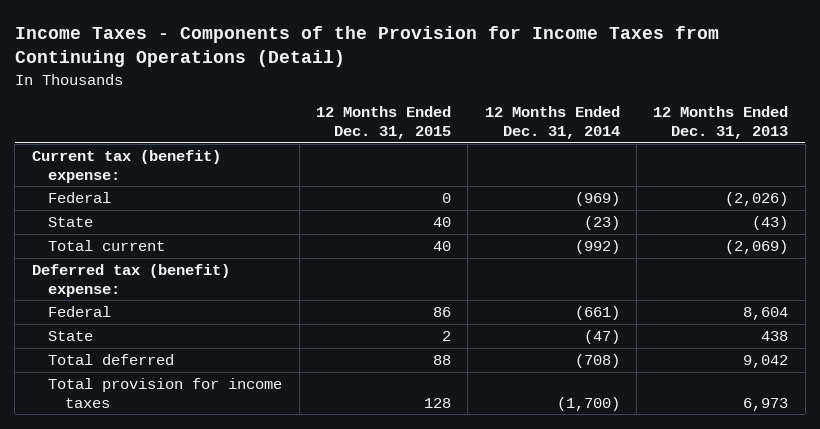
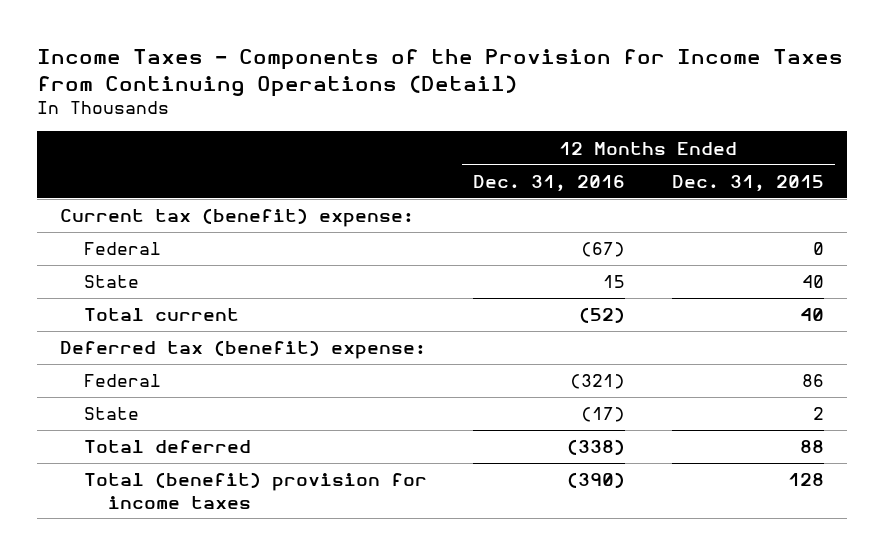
[484,106,620,139] 12 Months Ended Dec. 31, 2014 -> none
[653,106,789,139] 12 Months Ended Dec. 31, 2013 -> none
none -> [473,174,626,192] Dec. 31, 2016
[48,378,283,408] Total provision for income taxes -> [83,472,427,509] Total (benefit) provision for income taxes

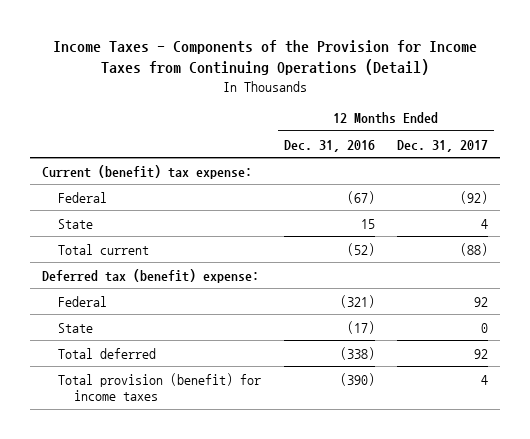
[671,174,824,192] Dec. 31, 2015 -> none
none -> [397,139,489,152] Dec. 31, 2017
[59,208,414,228] Current tax (benefit) expense: -> [41,164,252,179] Current (benefit) tax expense:
[83,472,427,509] Total (benefit) provision for income taxes -> [57,372,261,401] Total provision (benefit) for income taxes

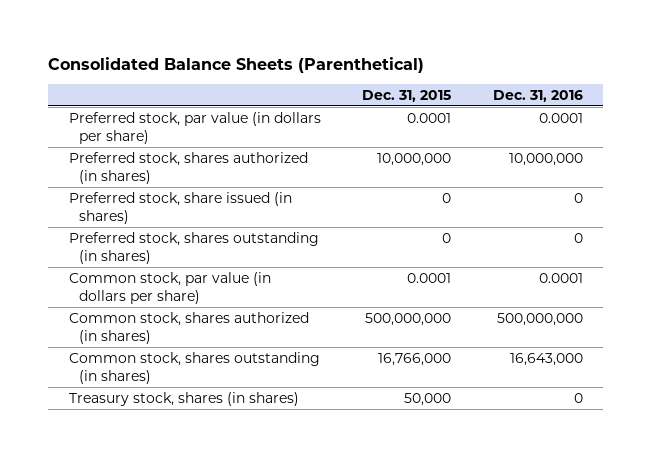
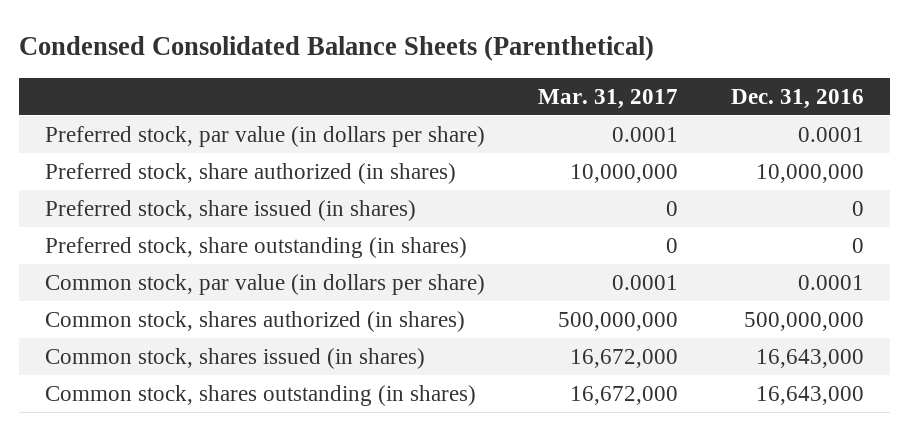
[48,57,425,74] Consolidated Balance Sheets (Parenthetical) -> [18,35,654,61] Condensed Consolidated Balance Sheets (Parenthetical)
[362,89,452,102] Dec. 31, 2015 -> none
none -> [537,88,678,109] Mar. 31, 2017
[69,151,309,184] Preferred stock, shares authorized (in shares) -> [45,163,457,185] Preferred stock, share authorized (in shares)
[69,231,320,264] Preferred stock, shares outstanding (in shares) -> [45,237,468,259] Preferred stock, share outstanding (in shares)
none -> [45,348,426,370] Common stock, shares issued (in shares)
[69,391,300,406] Treasury stock, shares (in shares) -> none

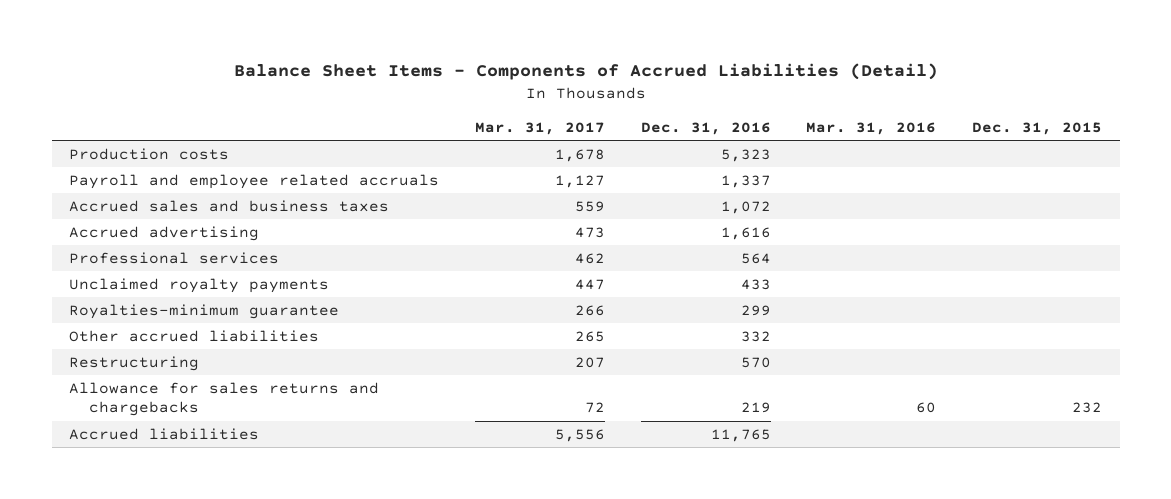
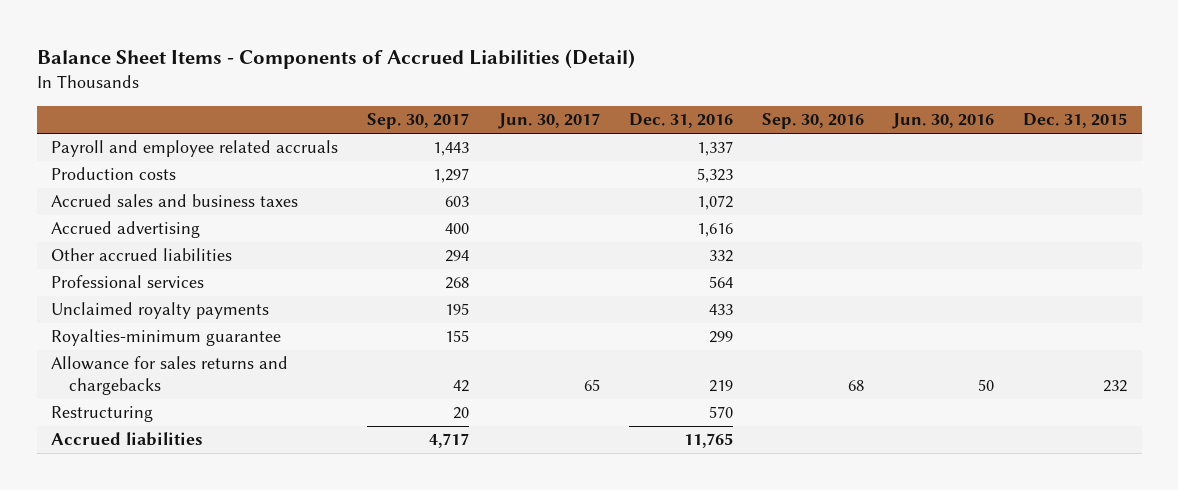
[475,121,606,135] Mar. 31, 2017 -> none
[806,121,937,135] Mar. 31, 2016 -> none
none -> [367,113,470,130] Sep. 30, 2017
none -> [497,113,600,130] Jun. 30, 2017
none -> [761,113,864,130] Sep. 30, 2016
none -> [891,113,994,130] Jun. 30, 2016
[69,147,230,160] Production costs -> [51,167,177,181] Production costs
[69,329,320,342] Other accrued liabilities -> [51,248,233,262] Other accrued liabilities
[69,355,200,371] Restructuring -> [51,406,154,423] Restructuring

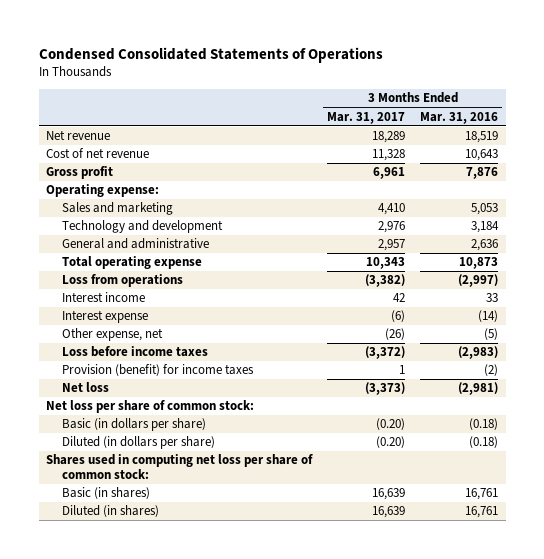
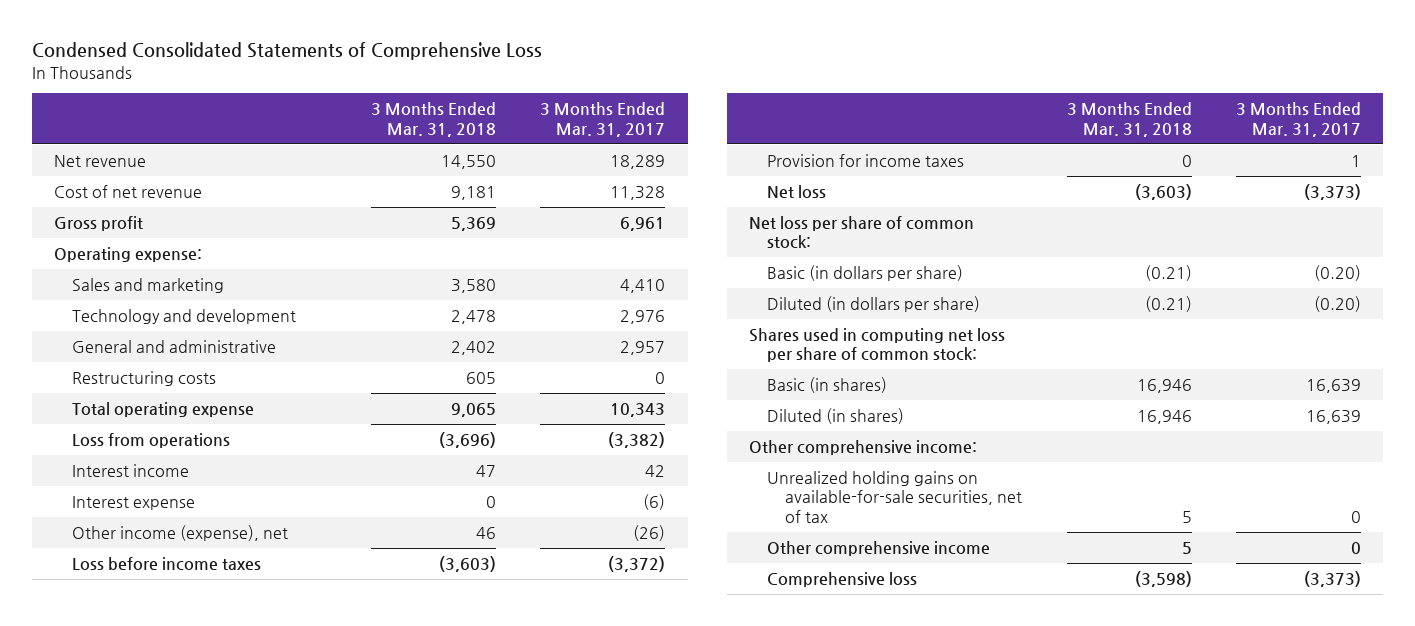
[38,46,383,63] Condensed Consolidated Statements of Operations -> [31,42,542,61] Condensed Consolidated Statements of Comprehensive Loss
[420,111,499,124] Mar. 31, 2016 -> none
none -> [370,102,496,137] 3 Months Ended Mar. 31, 2018
none -> [71,370,216,386] Restructuring costs
[61,328,163,342] Other expense, net -> [71,524,288,541] Other income (expense), net
[61,364,254,377] Provision (benefit) for income taxes -> [767,153,965,167] Provision for income taxes
none -> [749,439,978,455] Other comprehensive income:
none -> [767,470,1023,523] Unrealized holding gains on available-for-sale securities, net of tax
none -> [767,540,991,556] Other comprehensive income
none -> [767,571,918,587] Comprehensive loss

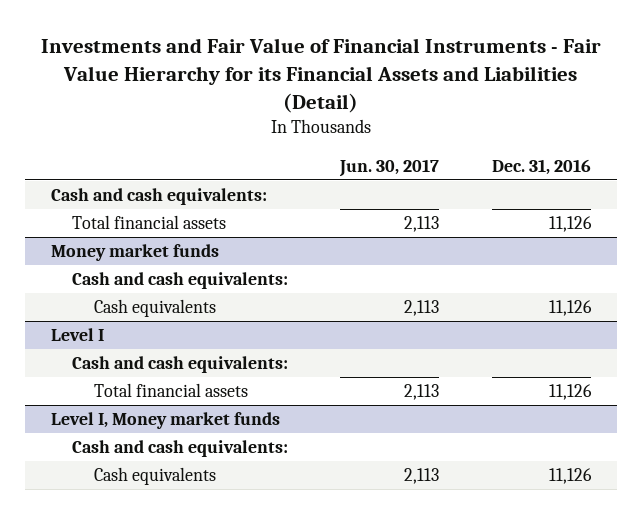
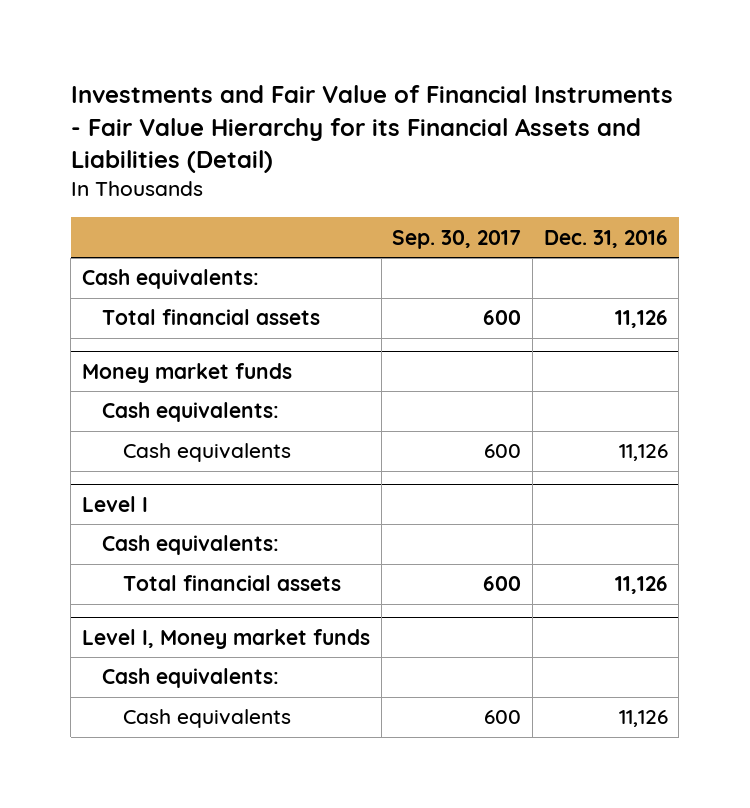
[339,158,440,177] Jun. 30, 2017 -> none
none -> [392,229,522,249] Sep. 30, 2017
[50,188,267,206] Cash and cash equivalents: -> [82,269,260,290] Cash equivalents:
[72,272,289,290] Cash and cash equivalents: -> [102,402,280,423] Cash equivalents:
[72,356,289,374] Cash and cash equivalents: -> [102,535,280,556] Cash equivalents:
[72,440,289,458] Cash and cash equivalents: -> [102,668,280,689] Cash equivalents:

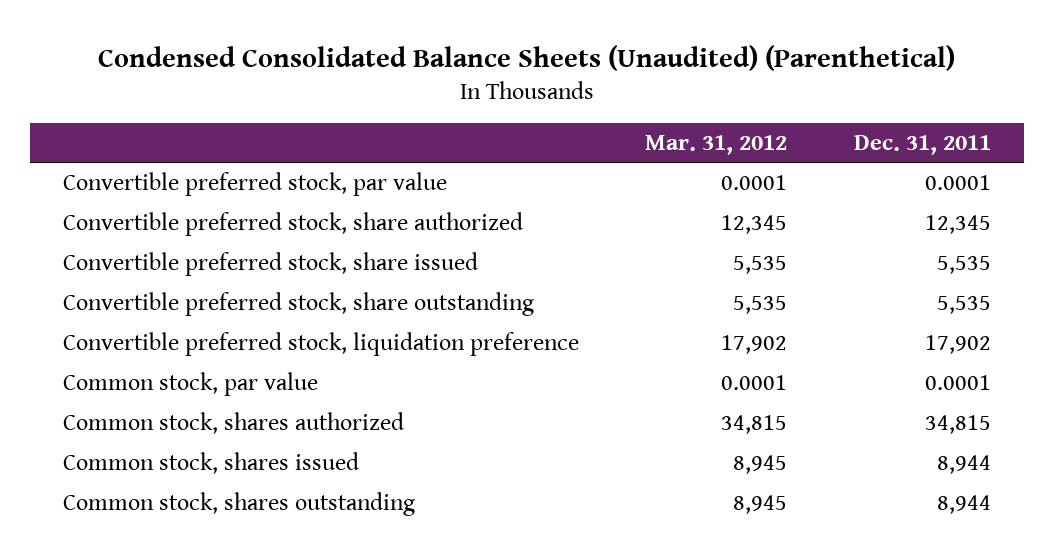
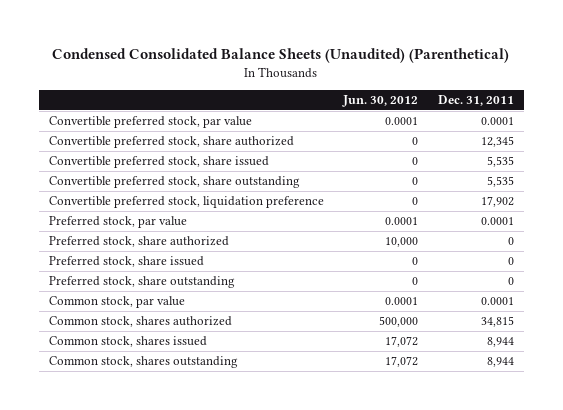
[645,134,788,155] Mar. 31, 2012 -> none
none -> [342,94,419,107] Jun. 30, 2012
none -> [48,216,187,229] Preferred stock, par value
none -> [48,236,229,248] Preferred stock, share authorized
none -> [48,256,204,268] Preferred stock, share issued
none -> [48,276,235,289] Preferred stock, share outstanding

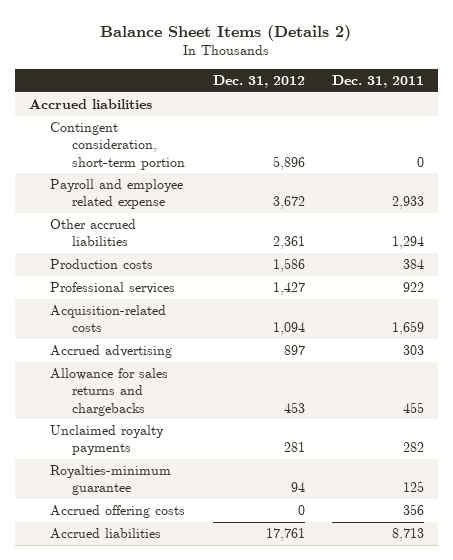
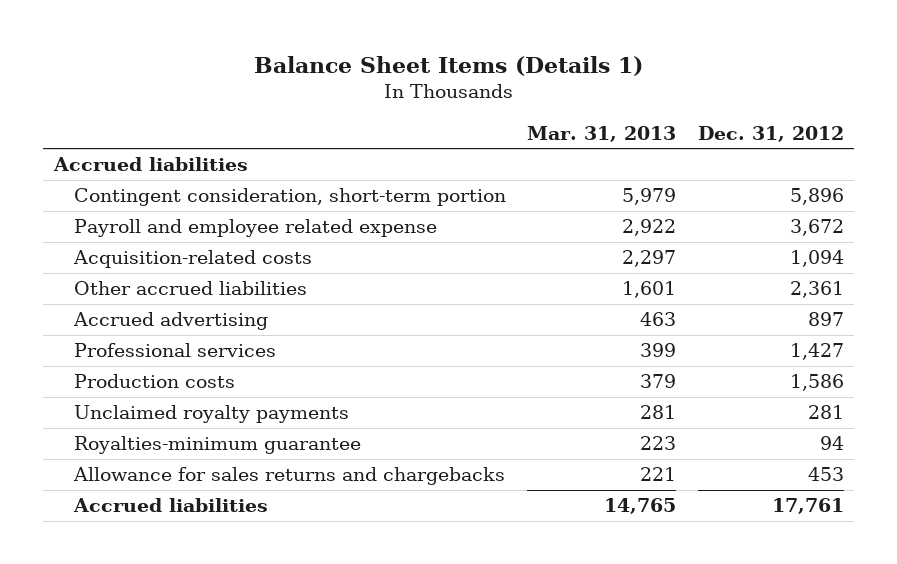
[100,24,352,41] Balance Sheet Items (Details 2) -> [253,55,643,76] Balance Sheet Items (Details 1)
[332,74,425,88] Dec. 31, 2011 -> none
none -> [527,125,677,142] Mar. 31, 2013
[50,219,137,247] Other accrued liabilities -> [73,281,307,296] Other accrued liabilities
[50,282,176,295] Professional services -> [73,343,276,358] Professional services
[50,259,154,270] Production costs -> [73,374,235,389] Production costs
[50,505,186,519] Accrued offering costs -> none
[50,368,169,416] Allowance for sales returns and chargebacks -> [72,467,505,486] Allowance for sales returns and chargebacks

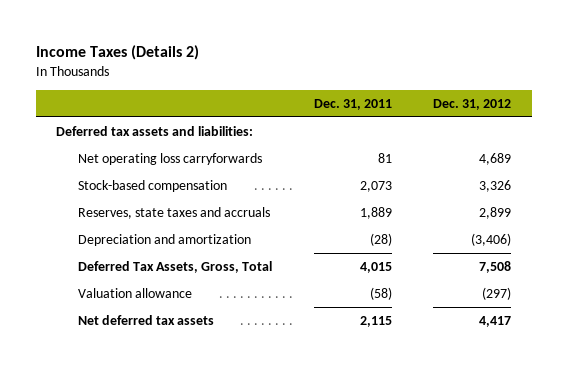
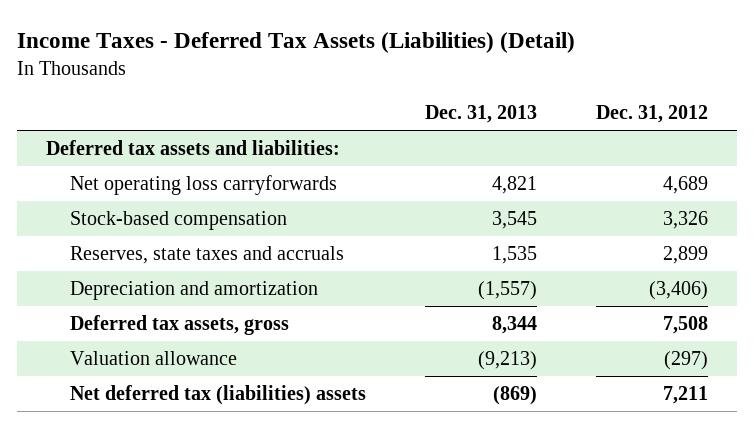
[35,45,199,61] Income Taxes (Details 2) -> [16,31,575,53] Income Taxes - Deferred Tax Assets (Liabilities) (Detail)
[313,99,392,111] Dec. 31, 2011 -> none
none -> [425,105,538,124] Dec. 31, 2013
[78,260,273,273] Deferred Tax Assets, Gross, Total -> [70,315,290,336] Deferred tax assets, gross
[78,314,215,325] Net deferred tax assets -> [70,385,367,406] Net deferred tax (liabilities) assets
[479,315,512,327] 4,417 -> [662,386,708,405] 7,211

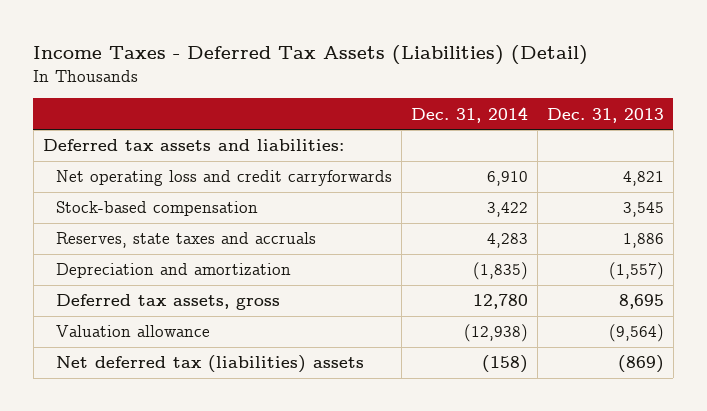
[595,105,708,124] Dec. 31, 2012 -> none
none -> [411,106,529,123] Dec. 31, 2014
[70,175,338,196] Net operating loss carryforwards -> [56,170,393,187] Net operating loss and credit carryforwards
[492,246,538,265] 1,535 -> [622,233,664,249] 1,886
[492,316,538,335] 8,344 -> [618,294,664,310] 8,695
[478,351,538,371] (9,213) -> [608,324,664,343] (9,564)

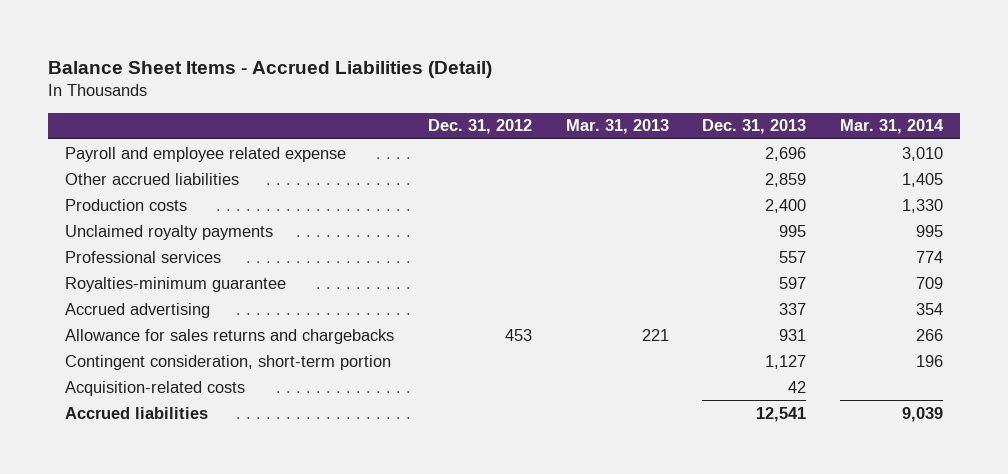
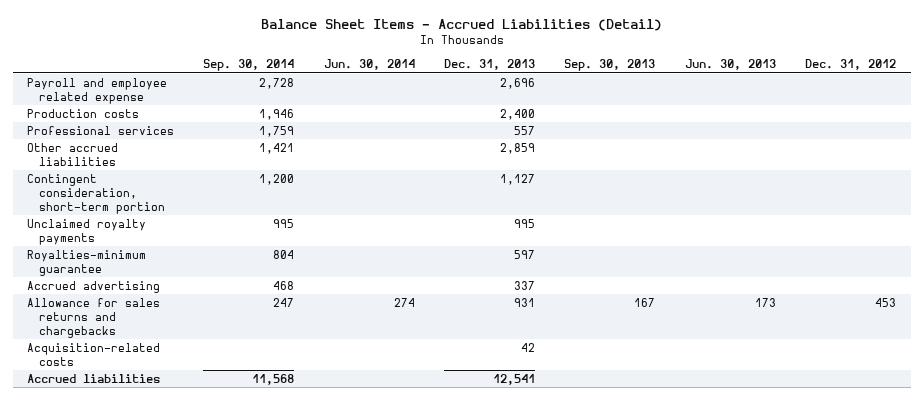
[565,119,669,135] Mar. 31, 2013 -> none
[840,119,945,135] Mar. 31, 2014 -> none
none -> [203,58,295,71] Sep. 30, 2014
none -> [323,58,415,70] Jun. 30, 2014
none -> [564,58,656,71] Sep. 30, 2013
none -> [684,58,776,70] Jun. 30, 2013
[64,172,239,185] Other accrued liabilities -> [27,142,119,166] Other accrued liabilities
[64,354,391,370] Contingent consideration, short-term portion -> [27,173,166,214] Contingent consideration, short-term portion
[64,224,273,240] Unclaimed royalty payments -> [27,218,147,245] Unclaimed royalty payments

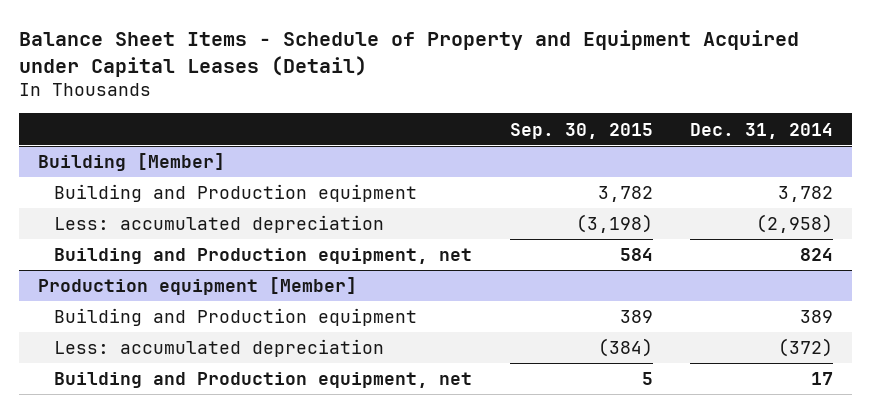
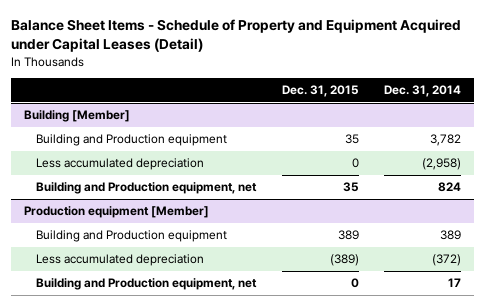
[509,122,653,139] Sep. 30, 2015 -> none
none -> [281,85,359,98] Dec. 31, 2015
[54,215,385,234] Less: accumulated depreciation -> [36,158,205,171] Less accumulated depreciation
[54,339,385,358] Less: accumulated depreciation -> [36,254,205,267] Less accumulated depreciation

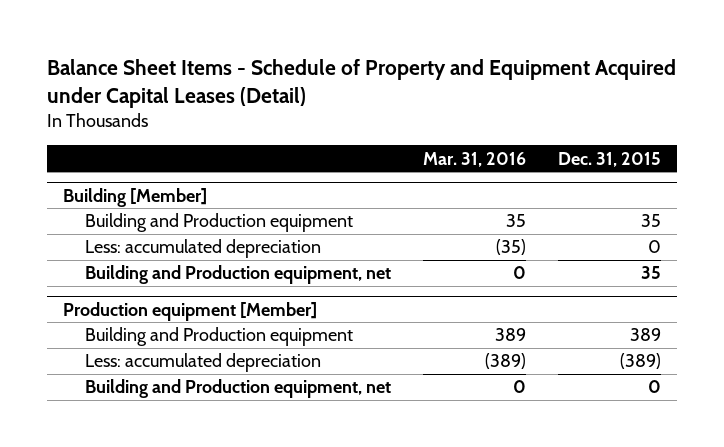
[384,85,462,98] Dec. 31, 2014 -> none
none -> [423,151,527,167] Mar. 31, 2016
[36,158,205,171] Less accumulated depreciation -> [84,239,321,259] Less: accumulated depreciation
[36,254,205,267] Less accumulated depreciation -> [84,353,321,373] Less: accumulated depreciation

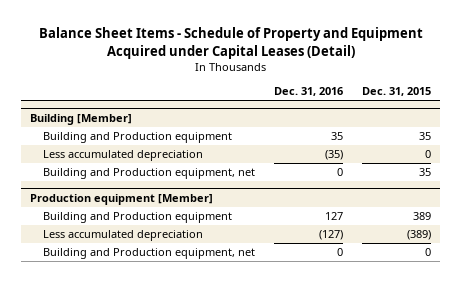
[423,151,527,167] Mar. 31, 2016 -> none
none -> [274,87,344,97] Dec. 31, 2016
[84,239,321,259] Less: accumulated depreciation -> [43,150,204,162] Less accumulated depreciation
[84,353,321,373] Less: accumulated depreciation -> [43,230,204,242] Less accumulated depreciation

